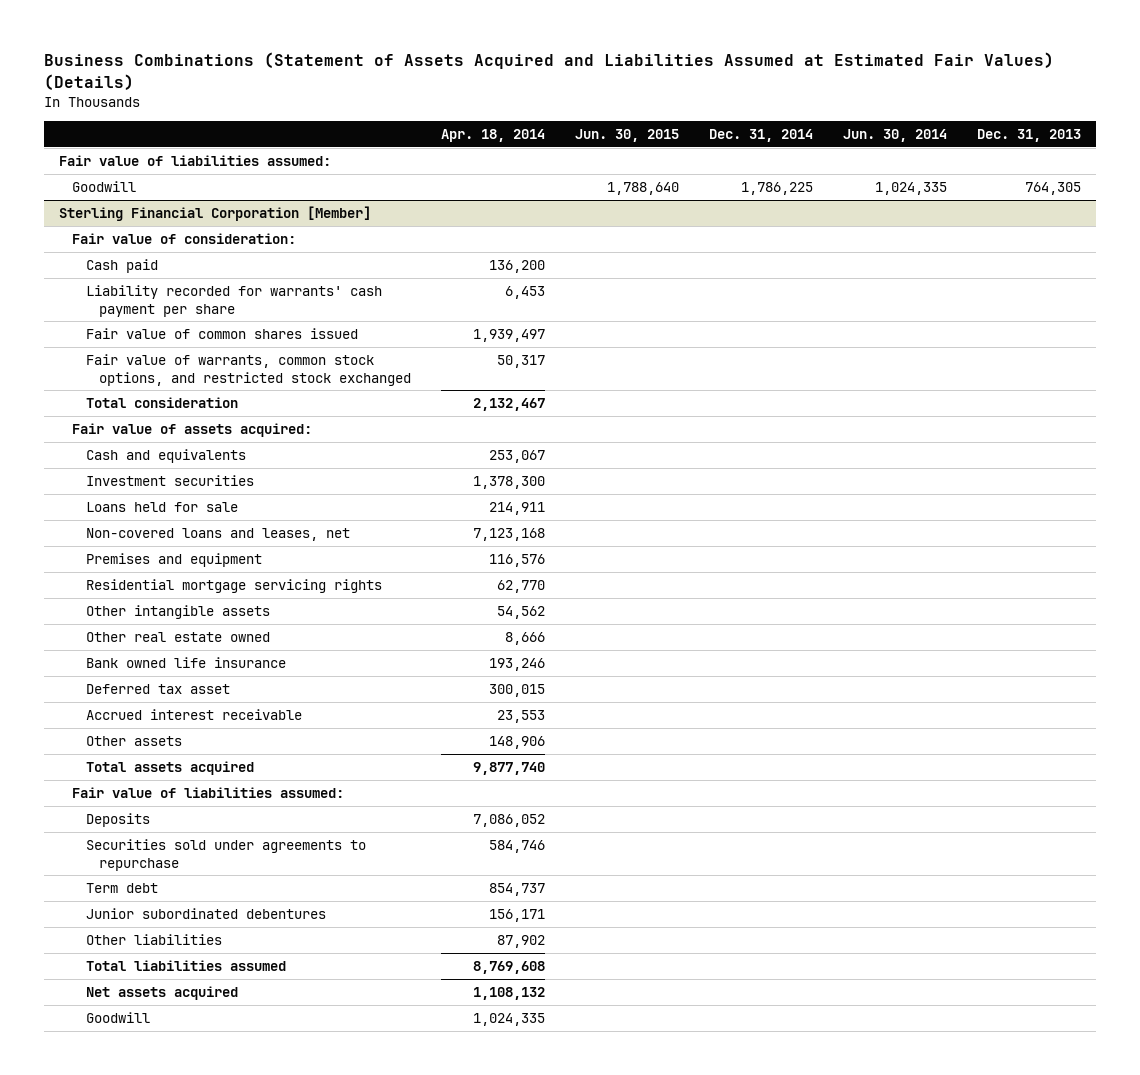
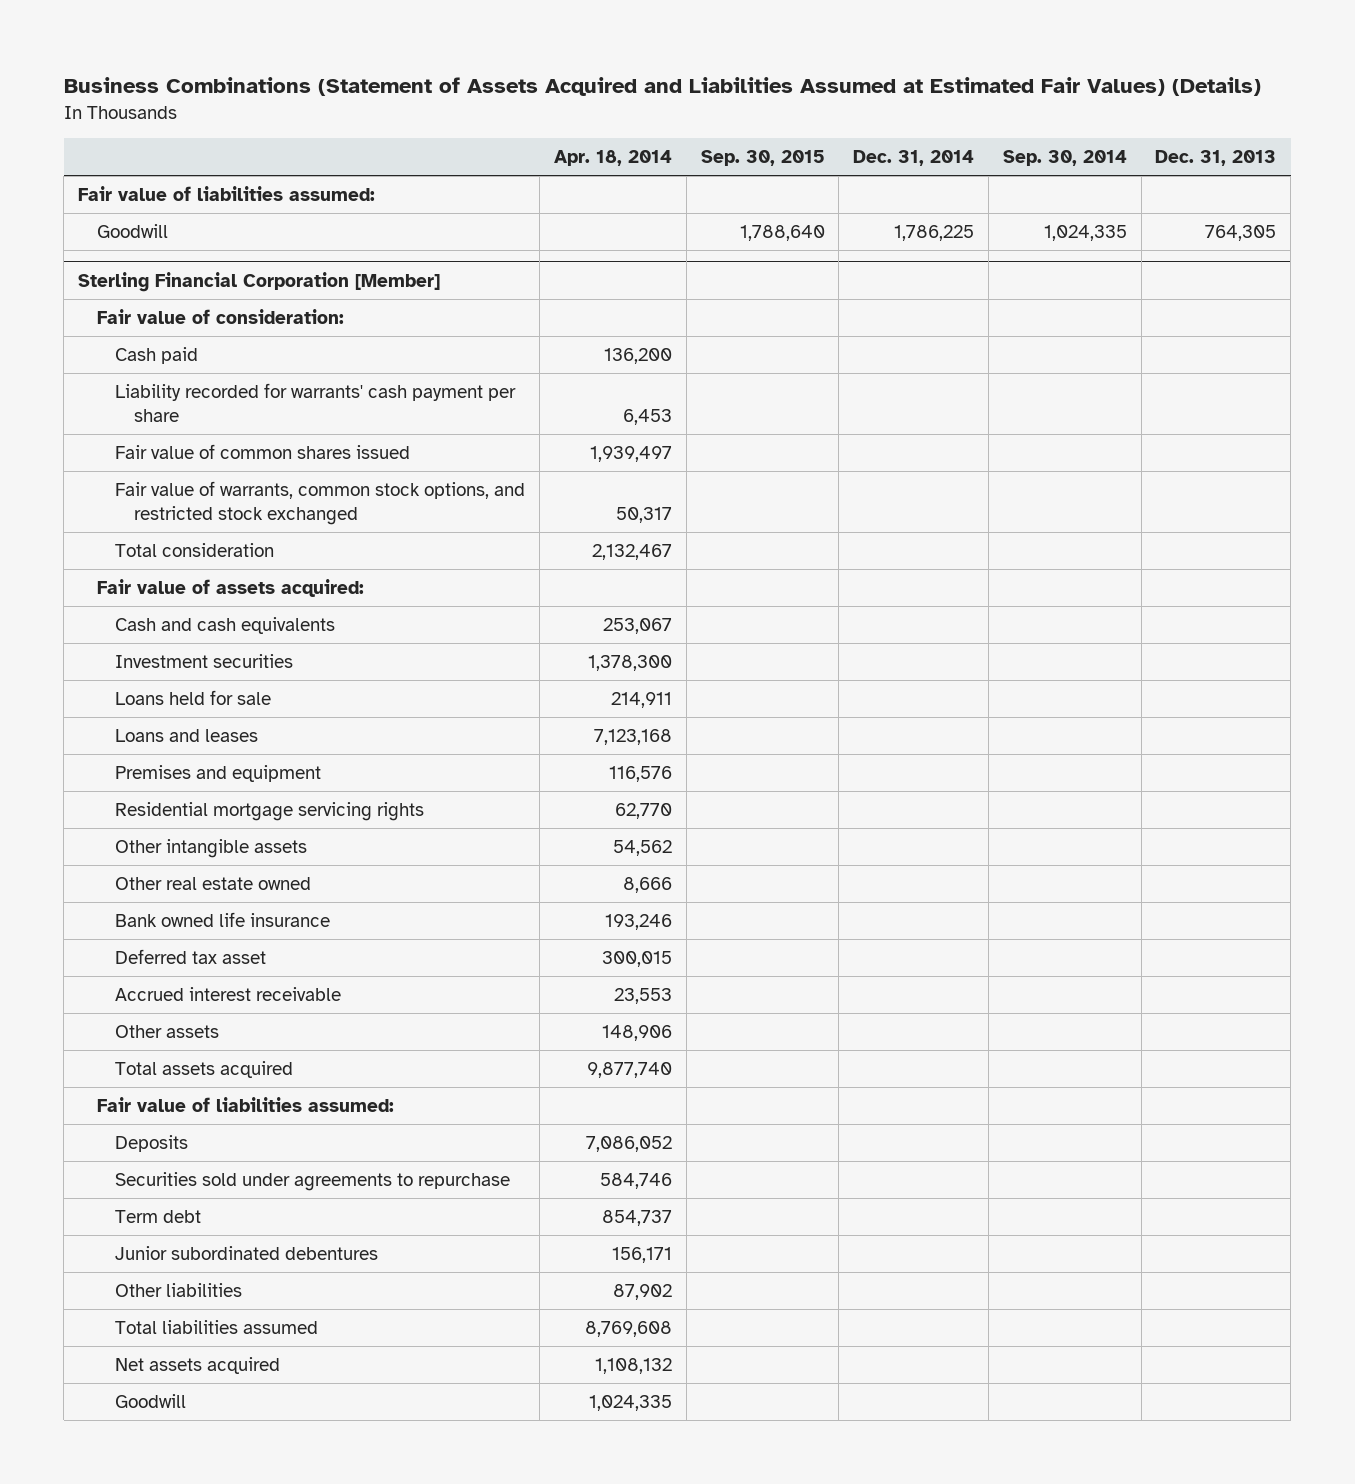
[574,128,679,142] Jun. 30, 2015 -> none
[842,128,947,142] Jun. 30, 2014 -> none
none -> [700,149,825,166] Sep. 30, 2015
none -> [1002,149,1127,166] Sep. 30, 2014
[85,448,246,463] Cash and equivalents -> [115,617,336,635] Cash and cash equivalents
[85,527,350,541] Non-covered loans and leases, net -> [115,729,259,743] Loans and leases

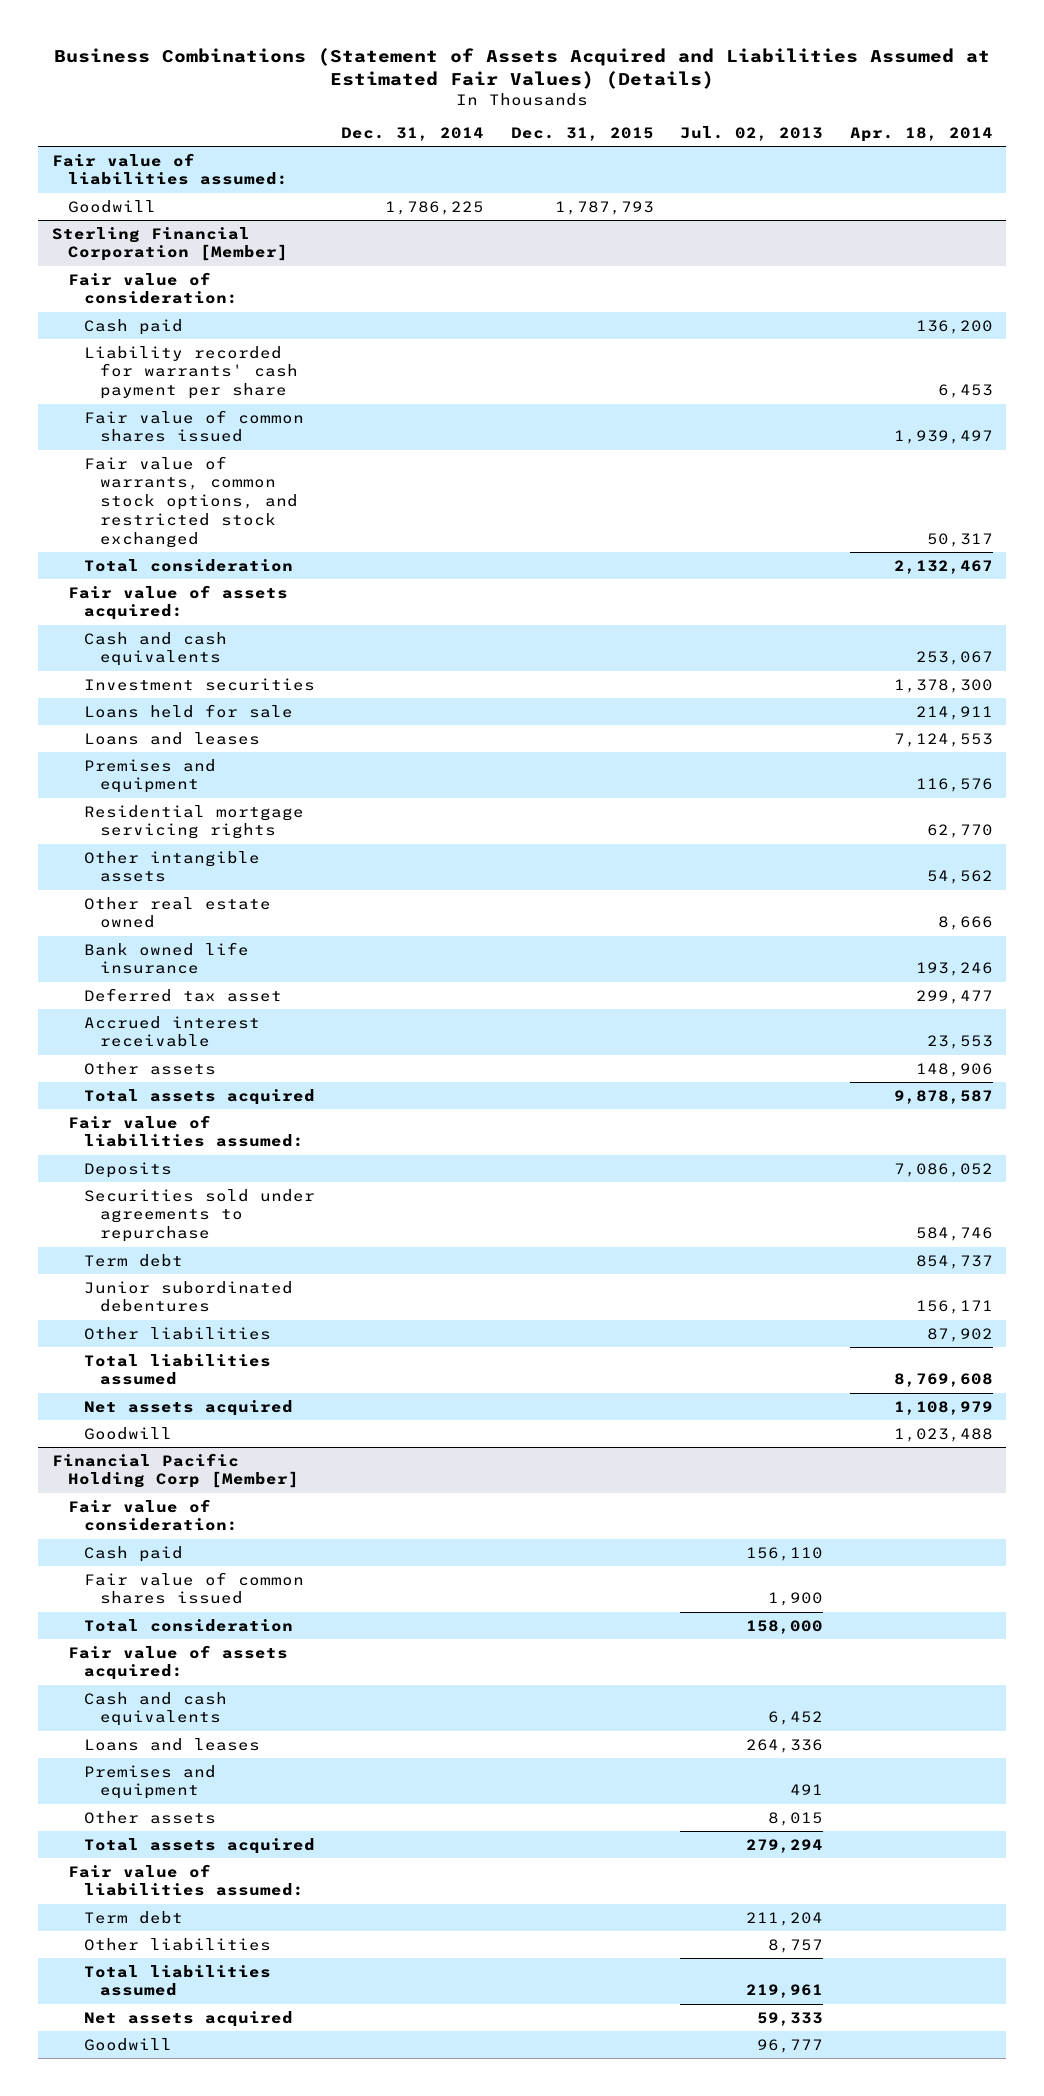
[700,149,825,166] Sep. 30, 2015 -> none
[1002,149,1127,166] Sep. 30, 2014 -> none
[1155,149,1277,166] Dec. 31, 2013 -> none
none -> [510,127,654,142] Dec. 31, 2015
none -> [680,126,824,142] Jul. 02, 2013
[593,729,672,746] 7,123,168 -> [893,732,993,747] 7,124,553
[601,951,672,968] 300,015 -> [915,989,993,1004] 299,477
[586,1062,672,1079] 9,877,740 -> [893,1089,993,1104] 9,878,587
[594,1358,672,1375] 1,108,132 -> [893,1400,993,1415] 1,108,979
[588,1395,672,1412] 1,024,335 -> [893,1427,993,1442] 1,023,488
none -> [51,1452,299,1489] Financial Pacific Holding Corp [Member]
none -> [67,1498,238,1532] Fair value of consideration:
none -> [83,1545,183,1562] Cash paid
none -> [83,1571,304,1605] Fair value of common shares issued
none -> [83,1618,293,1632] Total consideration
none -> [67,1644,288,1681] Fair value of assets acquired:
none -> [83,1691,227,1727] Cash and cash equivalents
none -> [83,1737,260,1751] Loans and leases
none -> [83,1764,216,1800] Premises and equipment
none -> [83,1810,216,1824] Other assets
none -> [83,1837,315,1854] Total assets acquired
none -> [67,1863,304,1897] Fair value of liabilities assumed:
none -> [83,1910,183,1924] Term debt
none -> [83,1937,271,1951] Other liabilities
none -> [83,1964,271,1997] Total liabilities assumed
none -> [83,2010,293,2027] Net assets acquired
none -> [83,2037,172,2051] Goodwill

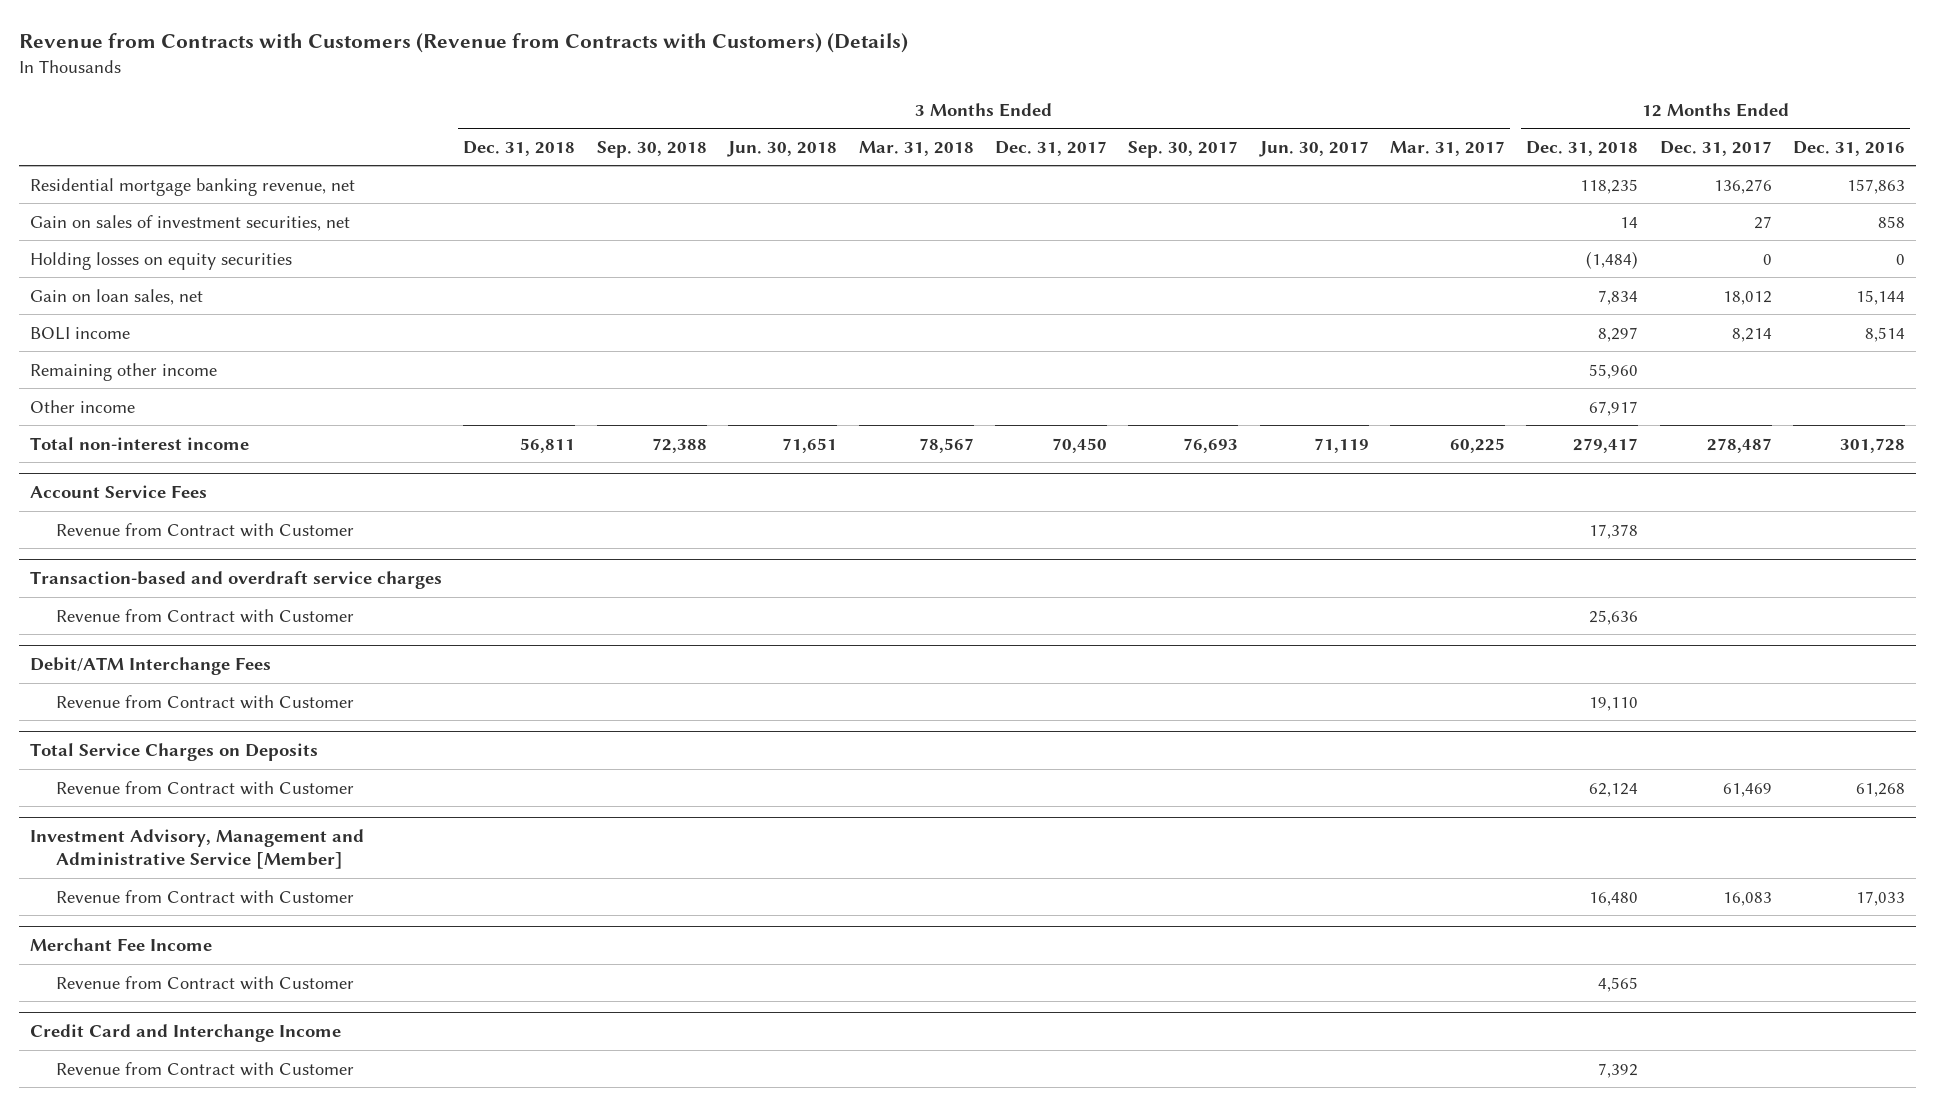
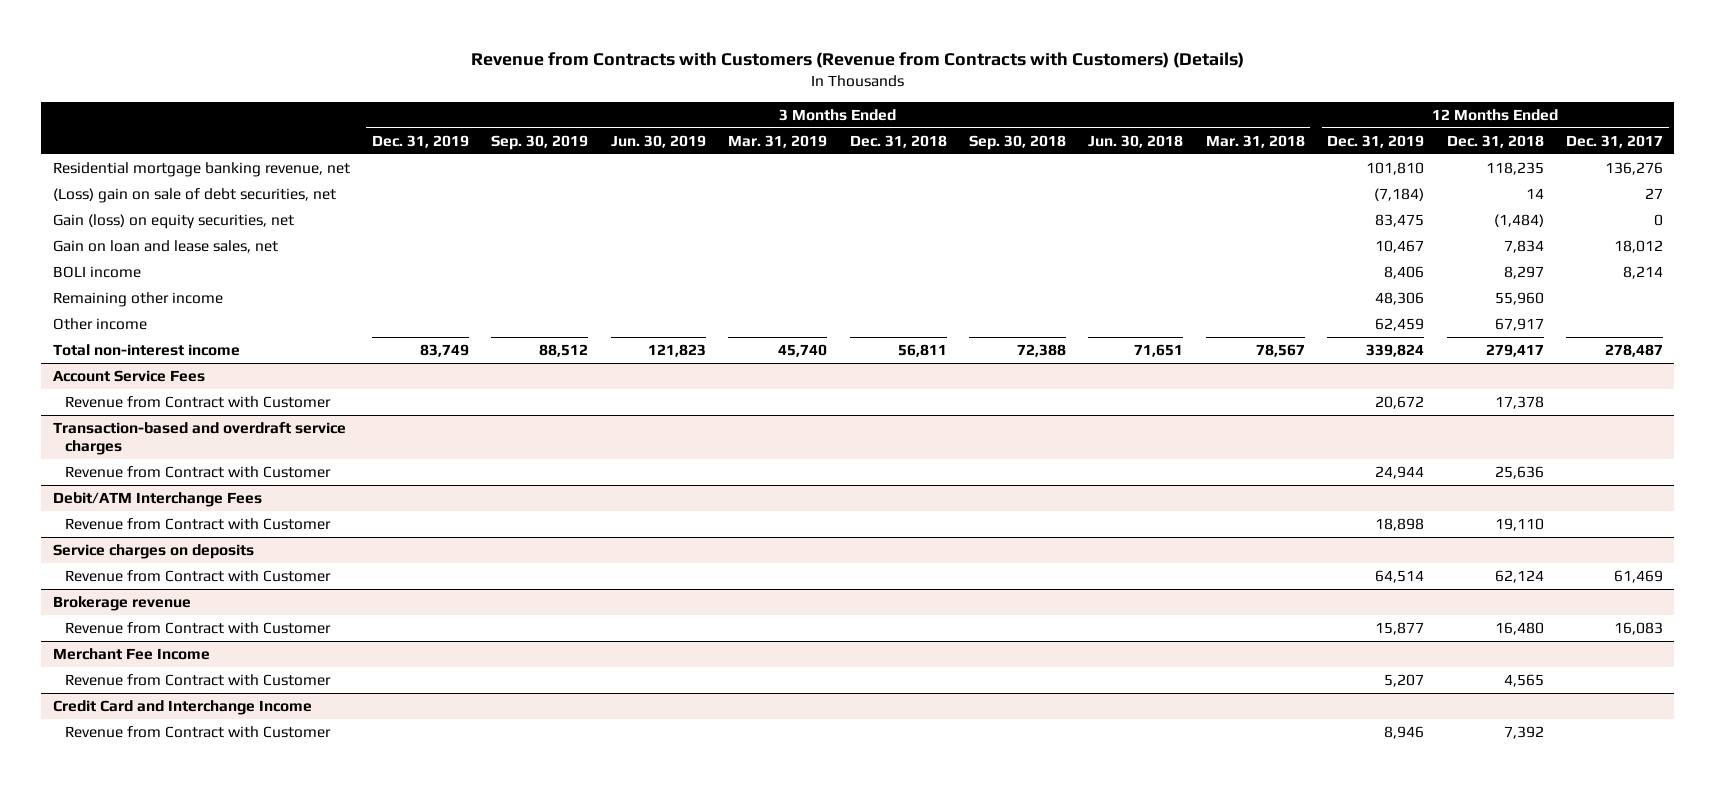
[994,140,1107,156] Dec. 31, 2017 -> none
[1128,140,1239,158] Sep. 30, 2017 -> none
[1258,140,1369,157] Jun. 30, 2017 -> none
[1390,140,1506,156] Mar. 31, 2017 -> none
[1793,140,1906,156] Dec. 31, 2016 -> none
none -> [371,134,469,148] Dec. 31, 2019
none -> [491,134,589,150] Sep. 30, 2019
none -> [610,134,706,148] Jun. 30, 2019
none -> [728,134,828,148] Mar. 31, 2019
none -> [1327,134,1425,148] Dec. 31, 2019
[30,214,351,231] Gain on sales of investment securities, net -> [52,188,336,204] (Loss) gain on sale of debt securities, net
[30,251,293,270] Holding losses on equity securities -> [52,214,294,230] Gain (loss) on equity securities, net
[30,288,204,305] Gain on loan sales, net -> [52,240,278,254] Gain on loan and lease sales, net
[30,743,319,762] Total Service Charges on Deposits -> [52,544,254,560] Service charges on deposits
[30,829,365,870] Investment Advisory, Management and Administrative Service [Member] -> [52,596,191,612] Brokerage revenue

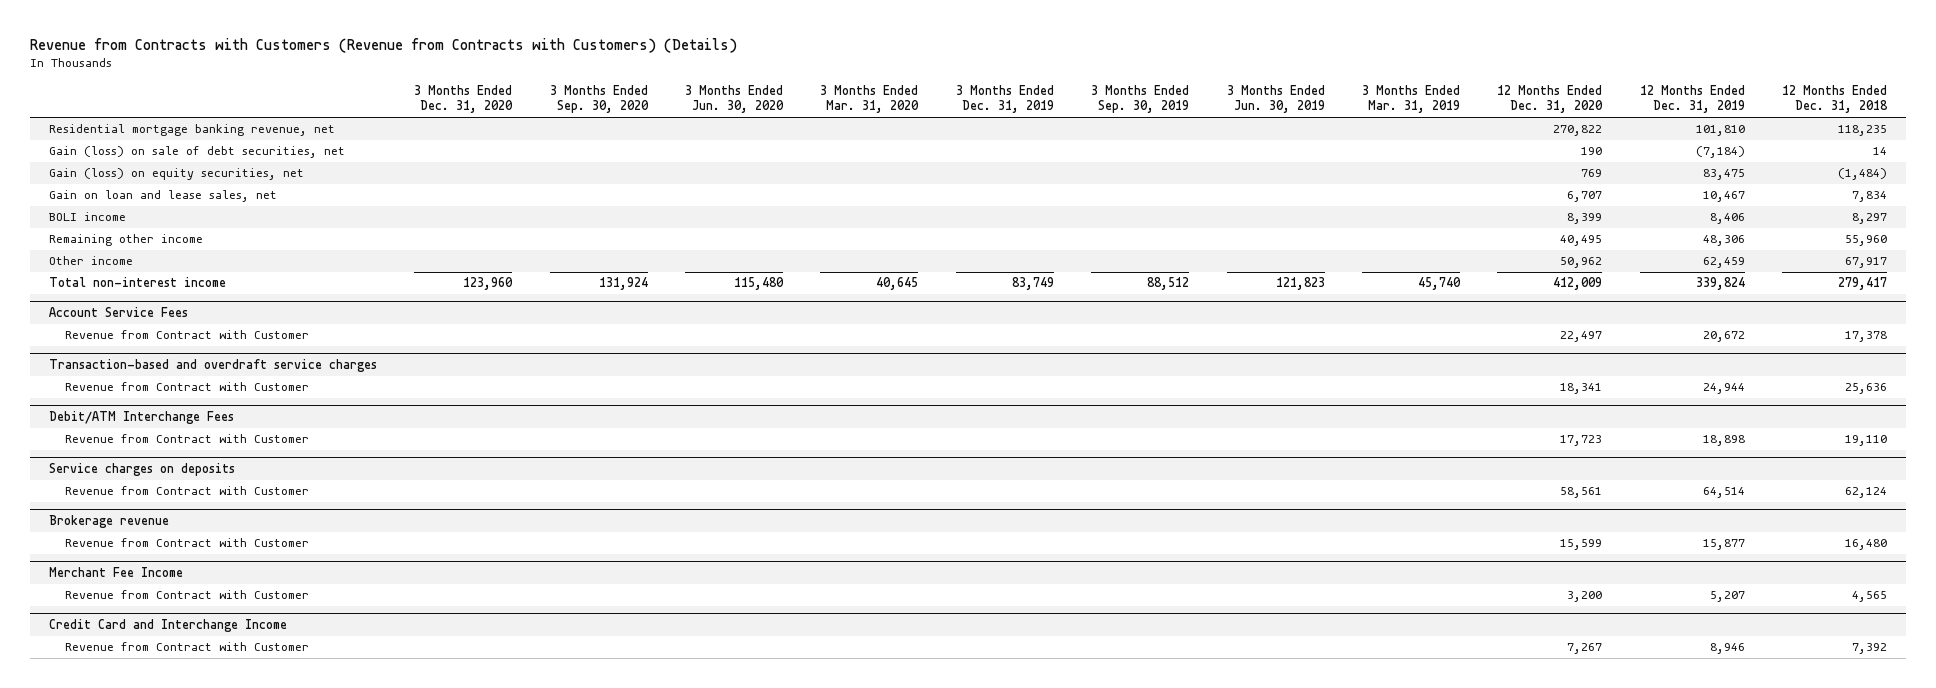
[849,134,947,148] Dec. 31, 2018 -> none
[969,134,1067,150] Sep. 30, 2018 -> none
[1088,134,1184,148] Jun. 30, 2018 -> none
[1205,134,1305,148] Mar. 31, 2018 -> none
[1566,134,1664,148] Dec. 31, 2017 -> none
none -> [414,85,514,114] 3 Months Ended Dec. 31, 2020
none -> [549,85,649,114] 3 Months Ended Sep. 30, 2020
none -> [684,85,784,114] 3 Months Ended Jun. 30, 2020
none -> [820,85,920,114] 3 Months Ended Mar. 31, 2020
none -> [1497,85,1604,114] 12 Months Ended Dec. 31, 2020
[52,188,336,204] (Loss) gain on sale of debt securities, net -> [48,146,345,159] Gain (loss) on sale of debt securities, net

